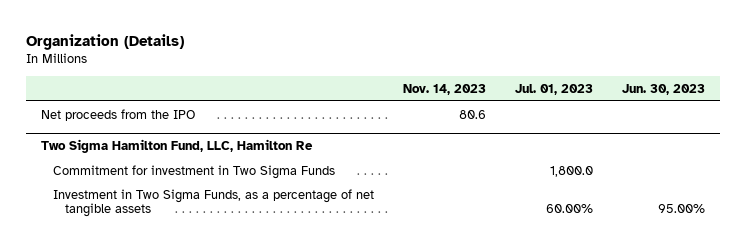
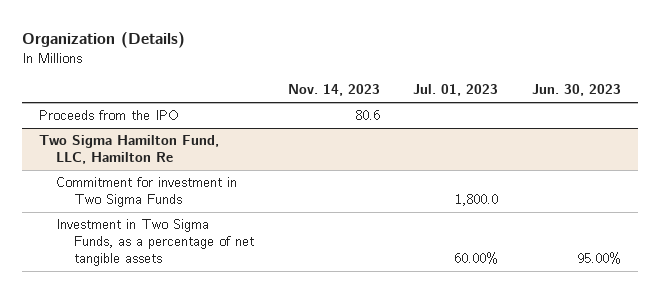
[40,108,195,121] Net proceeds from the IPO -> [39,110,180,121] Proceeds from the IPO

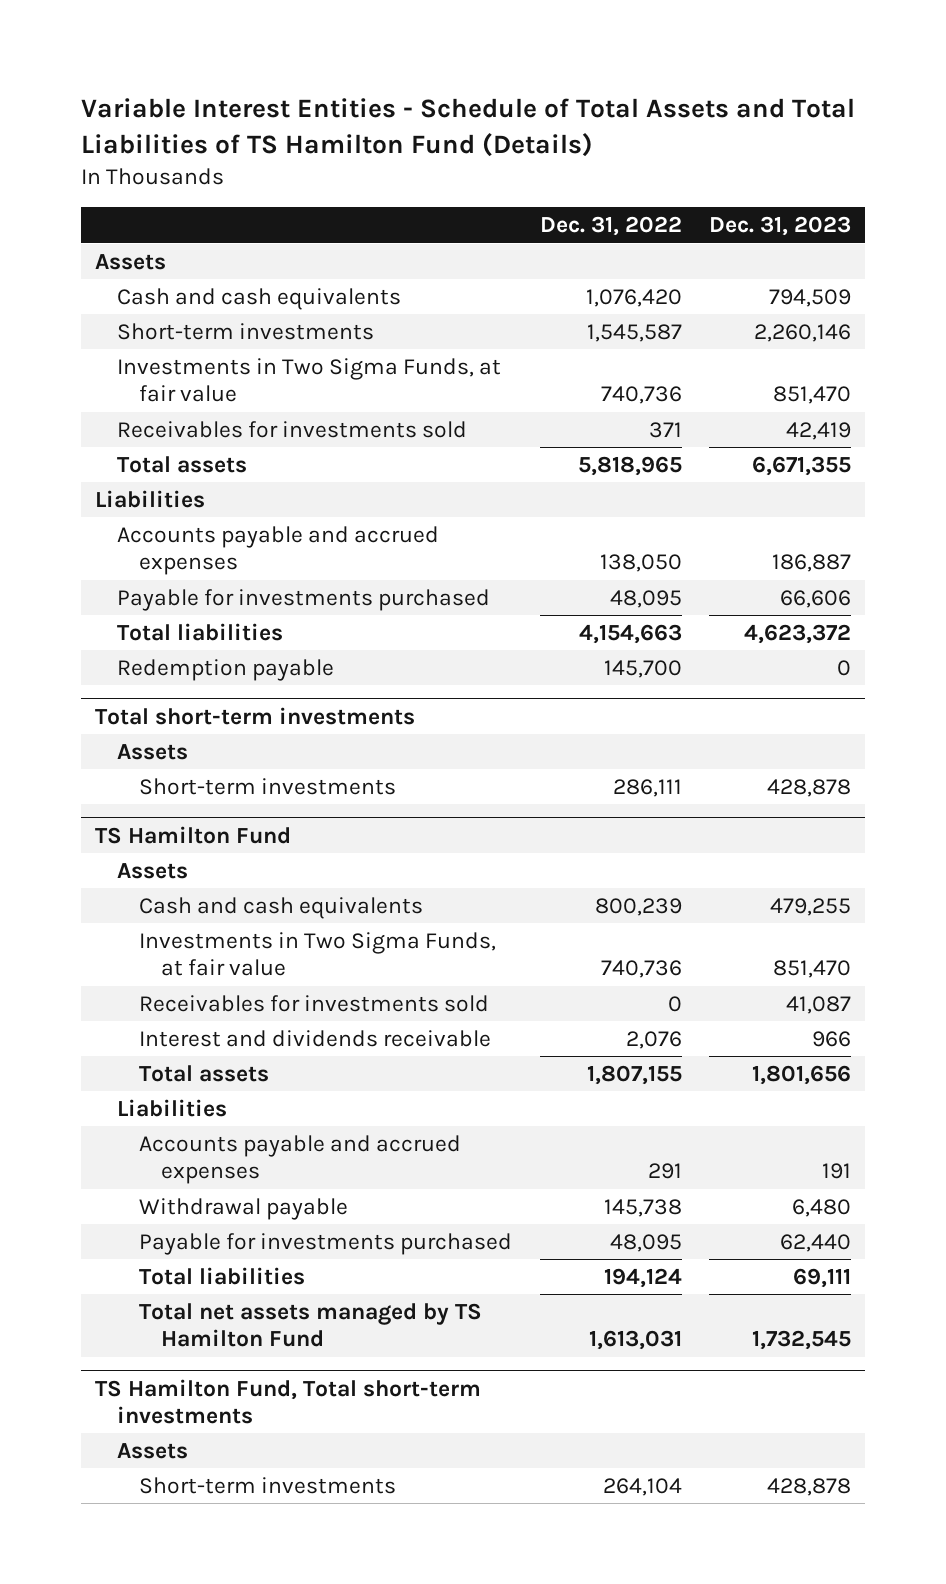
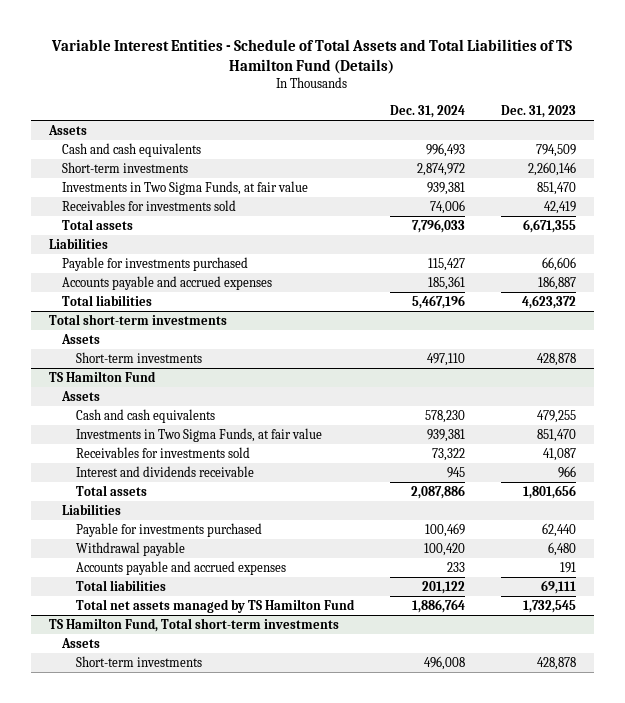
[539,216,682,237] Dec. 31, 2022 -> none
none -> [389,105,465,119] Dec. 31, 2024
[116,526,439,576] Accounts payable and accrued expenses -> [62,275,273,290] Accounts payable and accrued expenses
[116,659,334,682] Redemption payable -> none
[139,1198,349,1221] Withdrawal payable -> [75,541,185,556] Withdrawal payable
[139,1135,462,1185] Accounts payable and accrued expenses -> [75,560,286,575] Accounts payable and accrued expenses

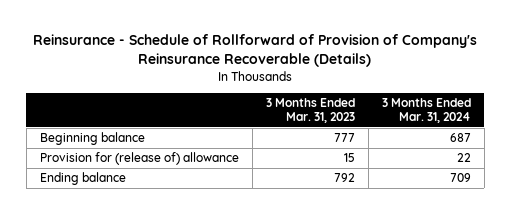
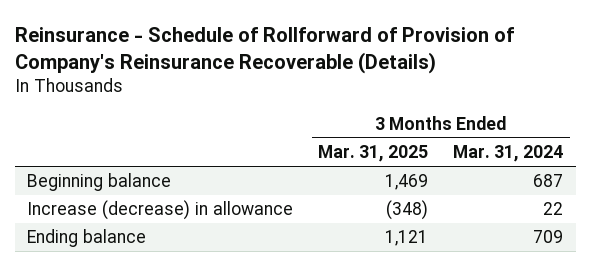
[265,97,355,124] 3 Months Ended Mar. 31, 2023 -> none
none -> [318,145,429,163] Mar. 31, 2025
[39,152,239,166] Provision for (release of) allowance -> [27,200,294,221] Increase (decrease) in allowance

